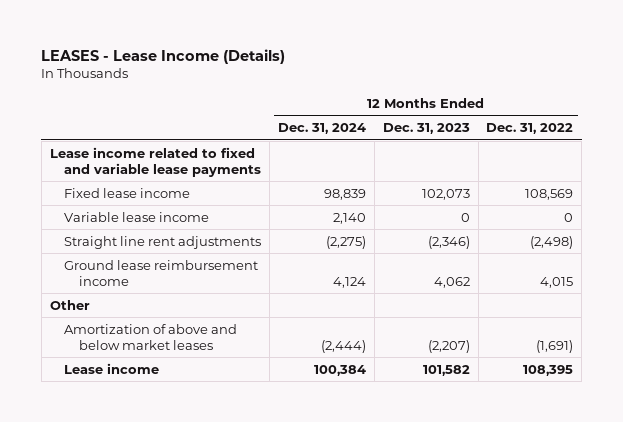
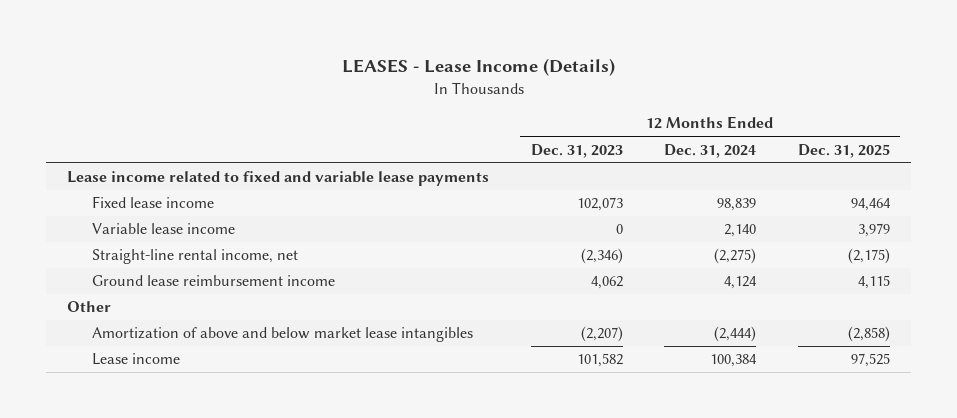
[486,123,574,135] Dec. 31, 2022 -> none
none -> [797,143,890,158] Dec. 31, 2025
[64,235,262,249] Straight line rent adjustments -> [91,249,298,265] Straight-line rental income, net
[64,323,238,350] Amortization of above and below market leases -> [91,327,473,343] Amortization of above and below market lease intangibles

